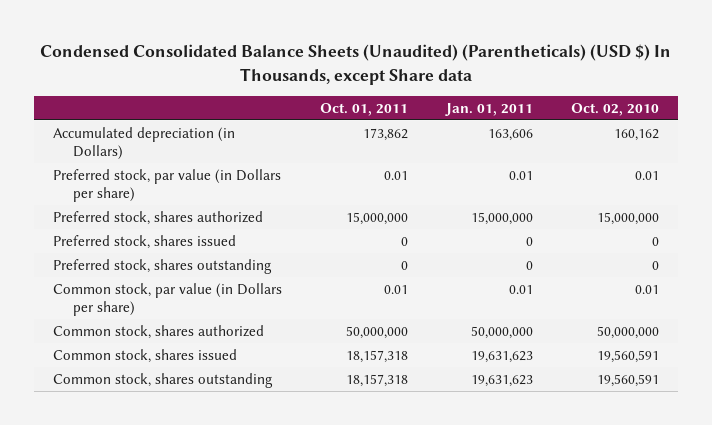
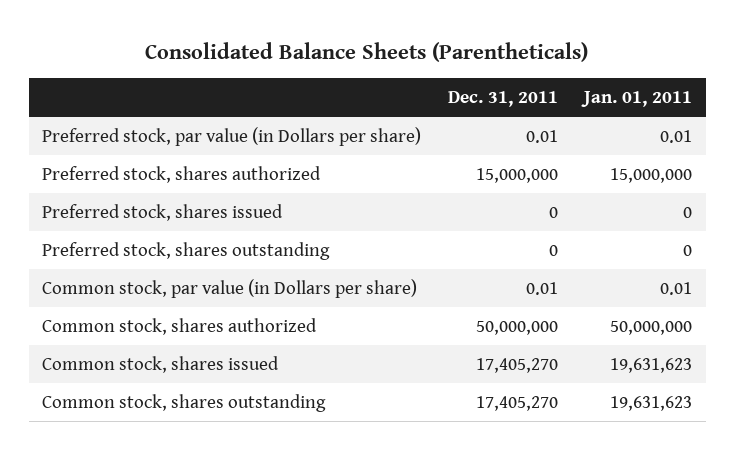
[39,44,671,85] Condensed Consolidated Balance Sheets (Unaudited) (Parentheticals) (USD $) In Thousands, except Share data -> [145,41,589,62] Consolidated Balance Sheets (Parentheticals)
[319,102,408,116] Oct. 01, 2011 -> none
[570,102,659,116] Oct. 02, 2010 -> none
none -> [447,91,558,108] Dec. 31, 2011
[52,126,235,160] Accumulated depreciation (in Dollars) -> none

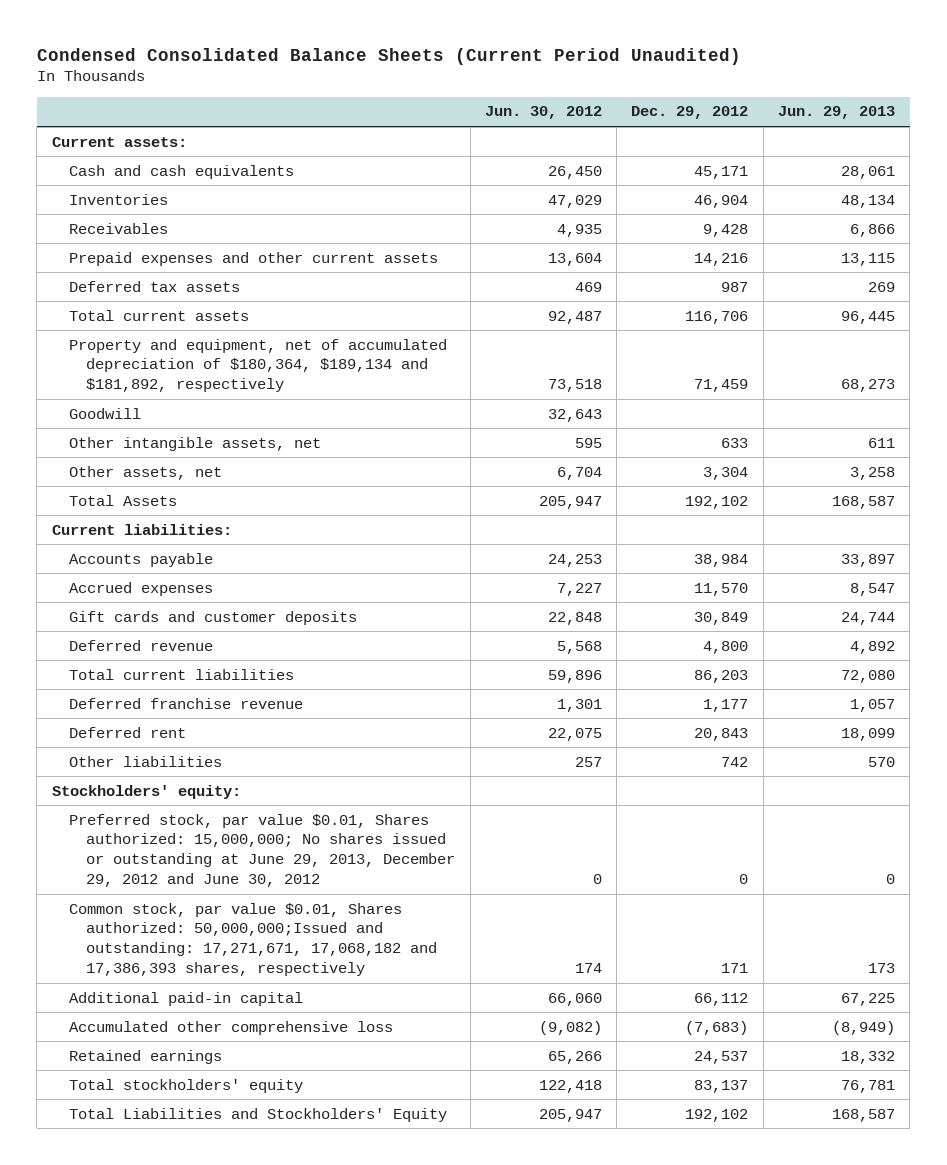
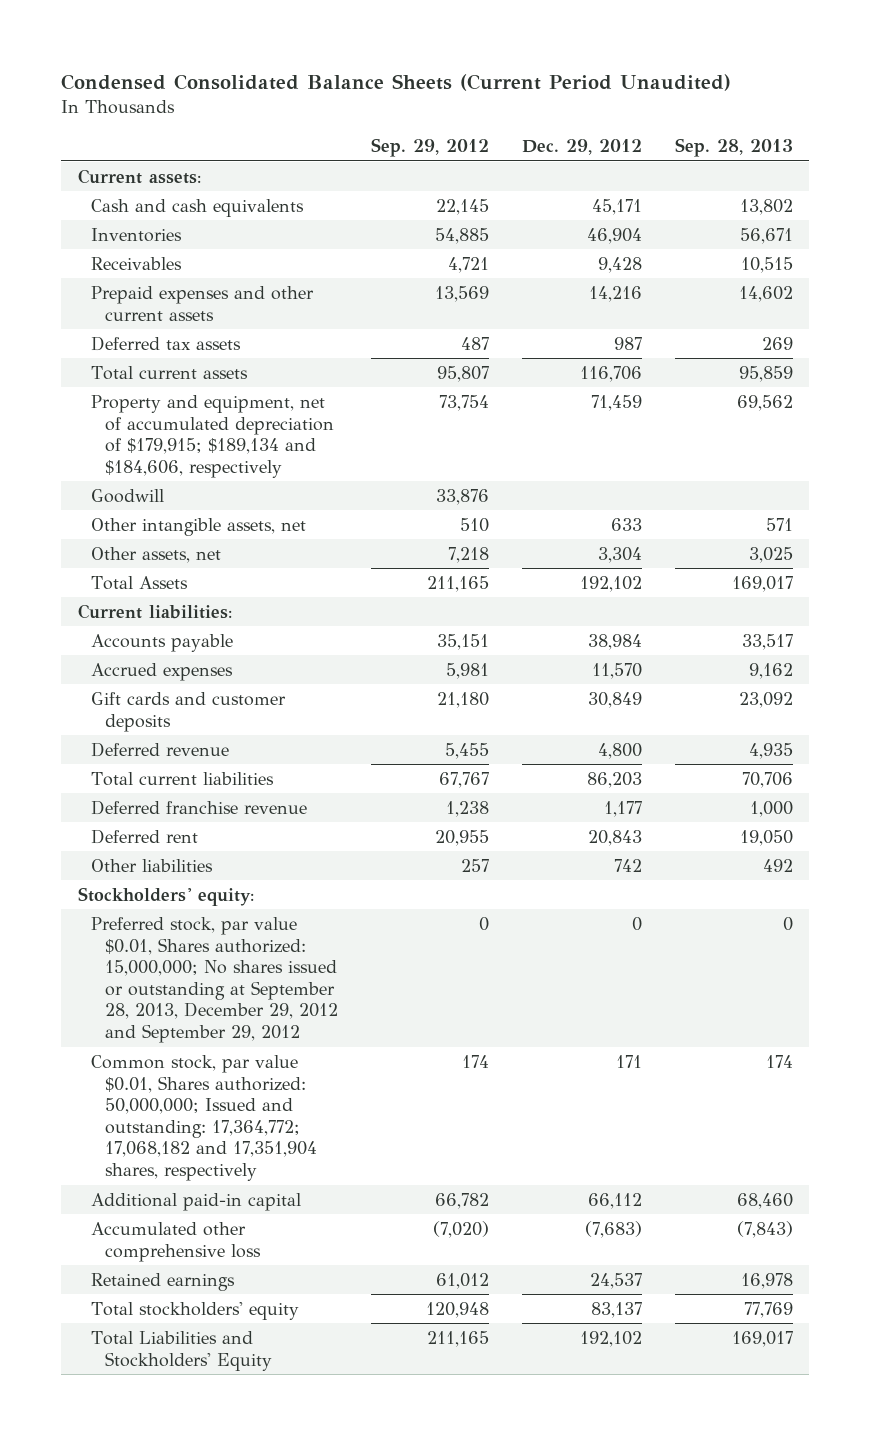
[484,106,602,120] Jun. 30, 2012 -> none
[777,106,895,120] Jun. 29, 2013 -> none
none -> [370,138,489,158] Sep. 29, 2012
none -> [674,138,793,158] Sep. 28, 2013
[69,338,448,393] Property and equipment, net of accumulated depreciation of $180,364, $189,134 and $181,892, respectively -> [91,394,334,478] Property and equipment, net of accumulated depreciation of $179,915; $189,134 and $184,606, respectively
[69,813,456,887] Preferred stock, par value $0.01, Shares authorized: 15,000,000; No shares issued or outstanding at June 29, 2013, December 29, 2012 and June 30, 2012 -> [91,916,338,1044] Preferred stock, par value $0.01, Shares authorized: 15,000,000; No shares issued or outstanding at September 28, 2013, December 29, 2012 and September 29, 2012
[69,902,438,976] Common stock, par value $0.01, Shares authorized: 50,000,000;Issued and outstanding: 17,271,671, 17,068,182 and 17,386,393 shares, respectively -> [91,1054,317,1182] Common stock, par value $0.01, Shares authorized: 50,000,000; Issued and outstanding: 17,364,772; 17,068,182 and 17,351,904 shares, respectively

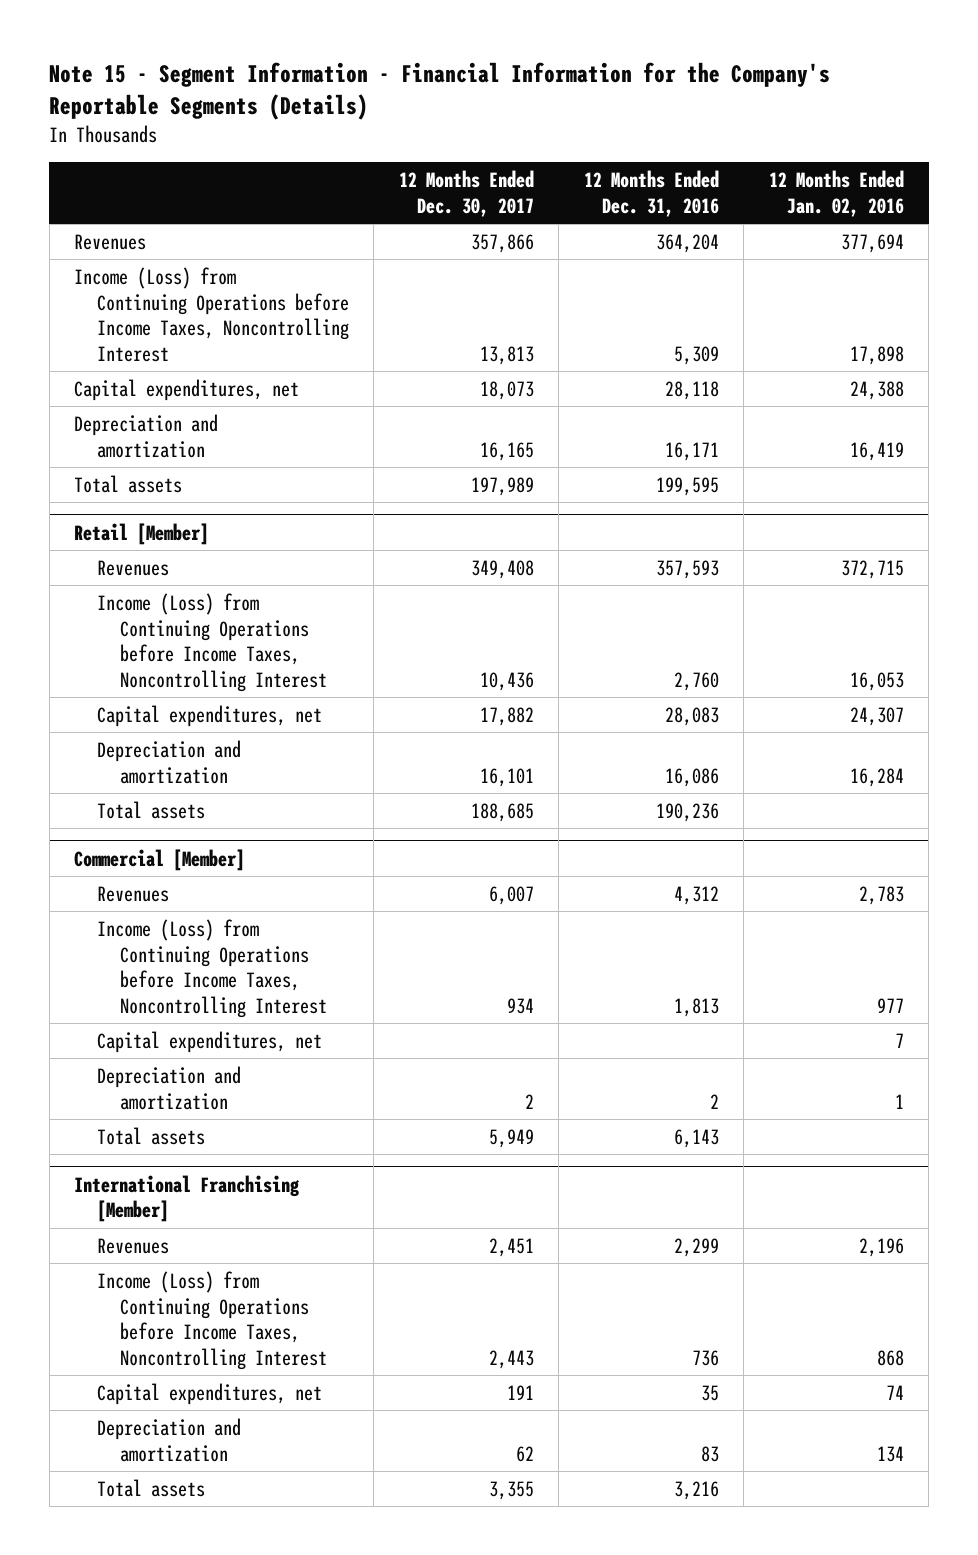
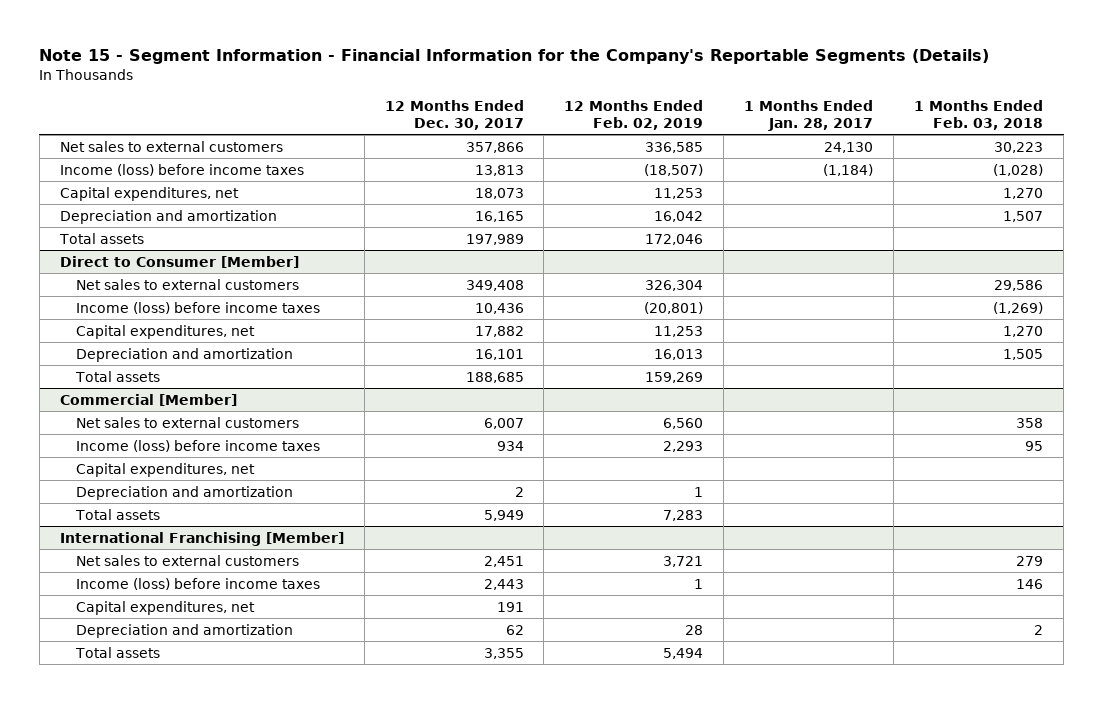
[583,170,719,217] 12 Months Ended Dec. 31, 2016 -> none
[768,170,904,217] 12 Months Ended Jan. 02, 2016 -> none
none -> [564,100,704,130] 12 Months Ended Feb. 02, 2019
none -> [744,100,874,131] 1 Months Ended Jan. 28, 2017
none -> [914,100,1044,130] 1 Months Ended Feb. 03, 2018
[74,233,147,250] Revenues -> [59,140,283,152] Net sales to external customers
[74,266,349,363] Income (Loss) from Continuing Operations before Income Taxes, Noncontrolling Interest -> [59,163,304,176] Income (loss) before income taxes
[74,522,210,545] Retail [Member] -> none
none -> [59,255,299,268] Direct to Consumer [Member]
[96,559,169,576] Revenues -> [75,278,299,290] Net sales to external customers
[96,592,327,693] Income (Loss) from Continuing Operations before Income Taxes, Noncontrolling Interest -> [75,301,320,314] Income (loss) before income taxes
[96,885,169,902] Revenues -> none
none -> [75,416,299,428] Net sales to external customers
[96,918,327,1019] Income (Loss) from Continuing Operations before Income Taxes, Noncontrolling Interest -> [75,439,320,452] Income (loss) before income taxes
[96,1237,169,1254] Revenues -> [75,554,299,566] Net sales to external customers
[96,1270,327,1371] Income (Loss) from Continuing Operations before Income Taxes, Noncontrolling Interest -> [75,577,320,590] Income (loss) before income taxes

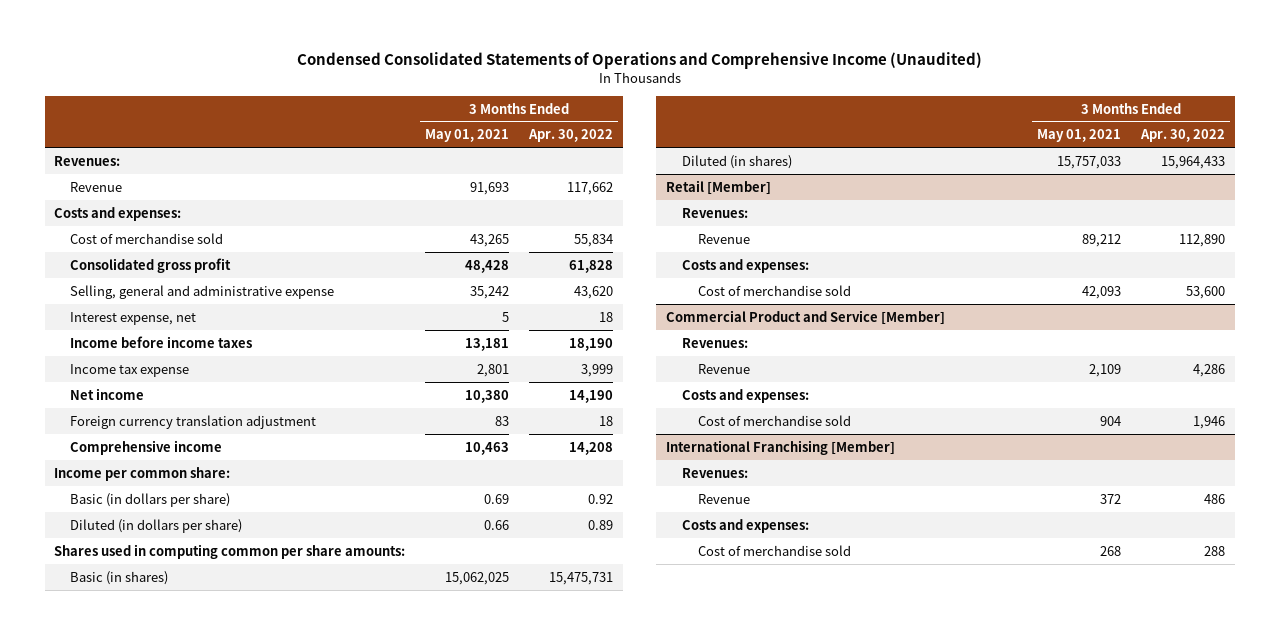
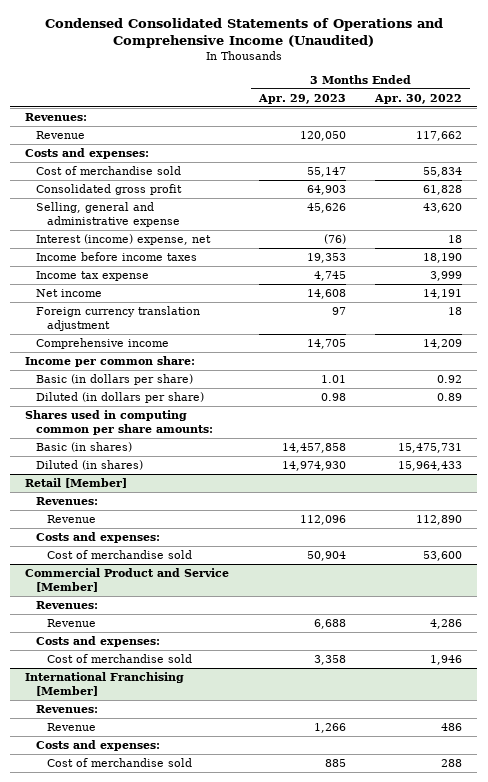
[425,129,510,143] May 01, 2021 -> none
none -> [257,93,346,104] Apr. 29, 2023
[70,311,197,325] Interest expense, net -> [35,233,211,245] Interest (income) expense, net
[569,389,614,403] 14,190 -> [423,288,463,299] 14,191
[569,441,614,455] 14,208 -> [423,338,463,349] 14,209

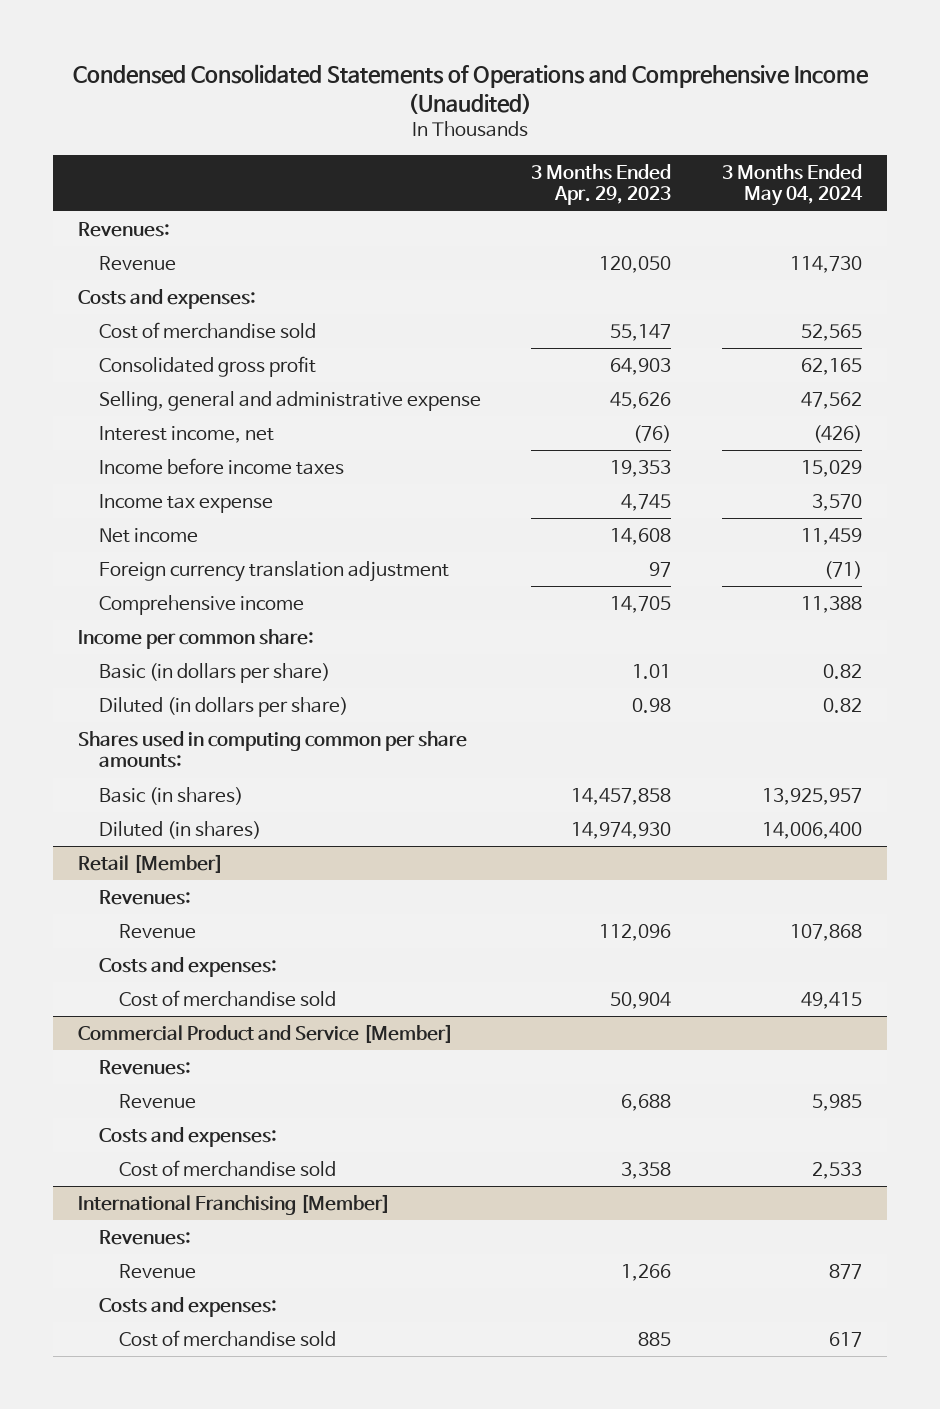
[374,93,463,104] Apr. 30, 2022 -> none
none -> [721,163,863,207] 3 Months Ended May 04, 2024
[35,233,211,245] Interest (income) expense, net -> [98,425,274,443] Interest income, net

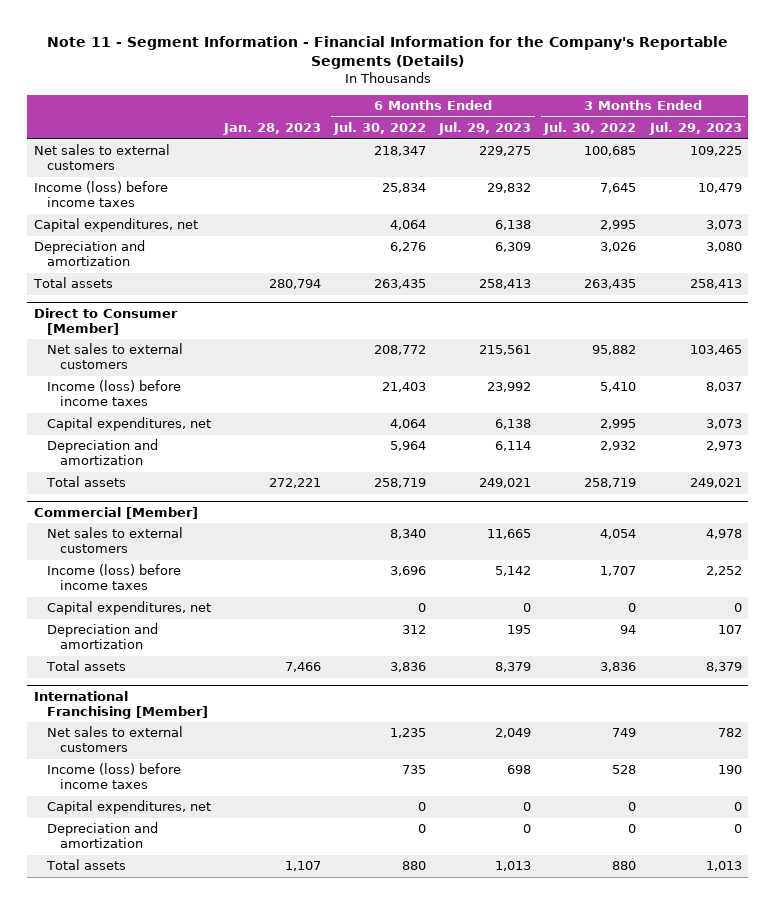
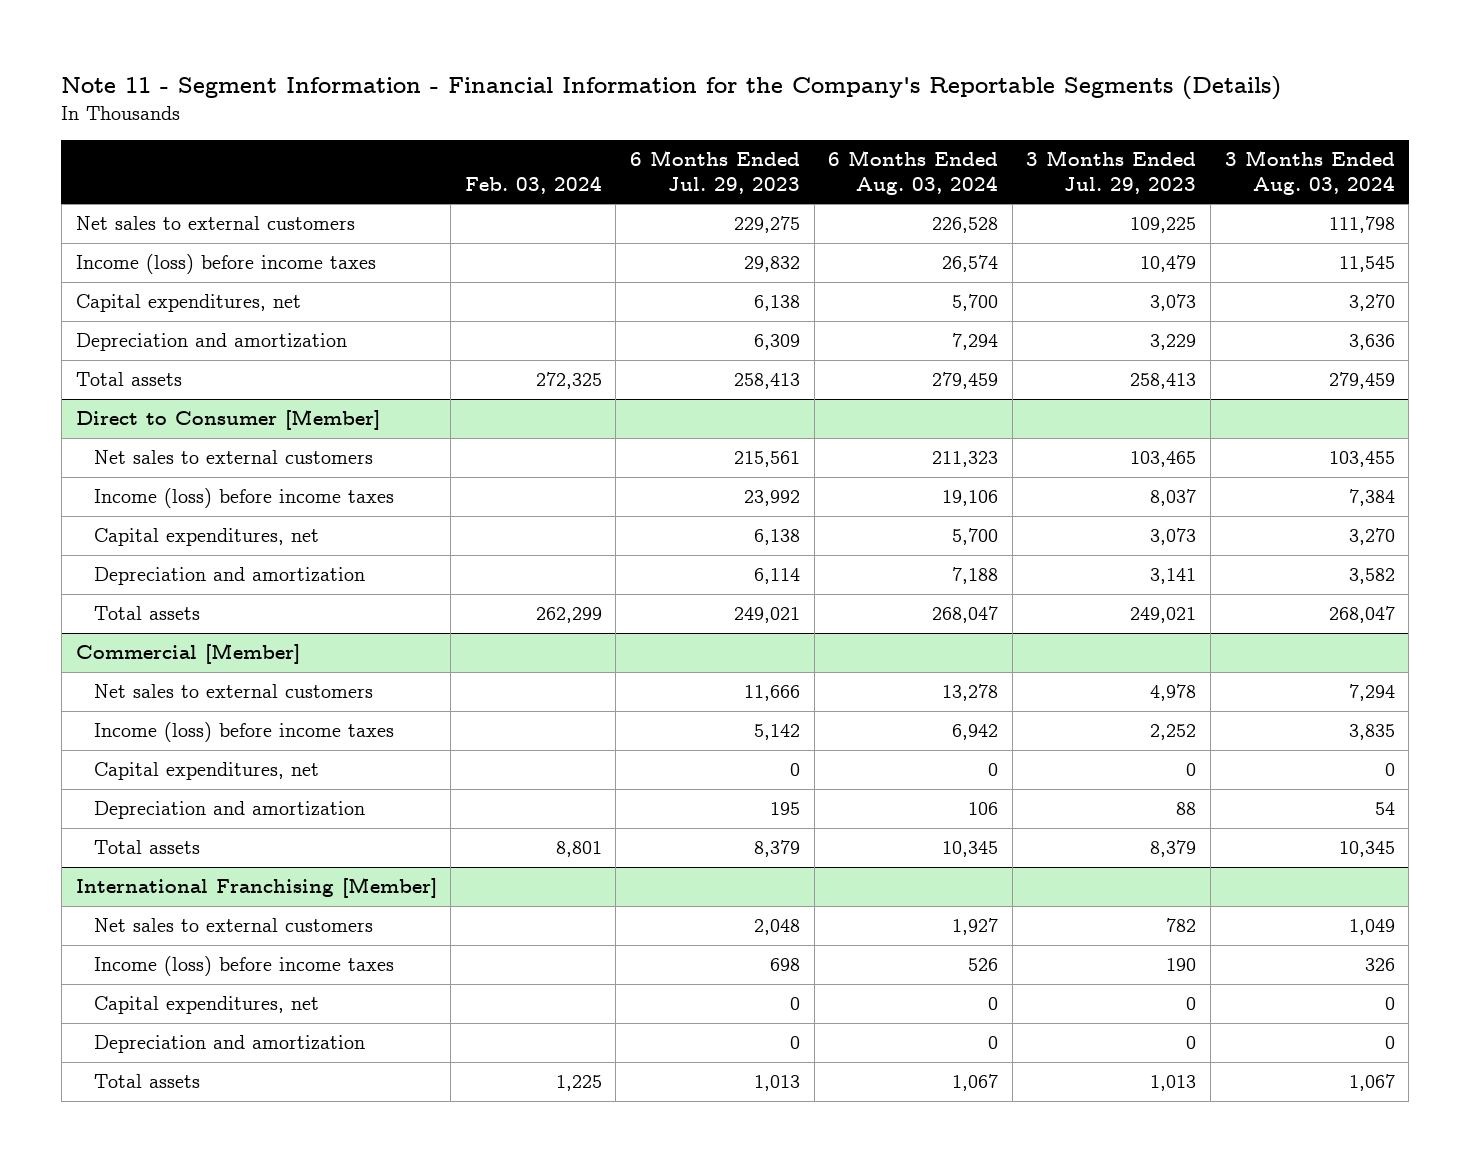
[223,123,322,136] Jan. 28, 2023 -> none
[333,122,427,136] Jul. 30, 2022 -> none
[543,122,637,136] Jul. 30, 2022 -> none
none -> [464,175,602,194] Feb. 03, 2024
none -> [828,150,999,195] 6 Months Ended Aug. 03, 2024
none -> [1224,150,1395,195] 3 Months Ended Aug. 03, 2024
[705,242,742,253] 3,080 -> [1150,334,1197,351] 3,229
[705,441,742,452] 2,973 -> [1150,568,1197,585] 3,141
[487,529,532,540] 11,665 -> [743,685,800,702] 11,666
[717,625,742,635] 107 -> [1176,802,1197,816] 88
[495,728,532,739] 2,049 -> [753,919,800,936] 2,048

